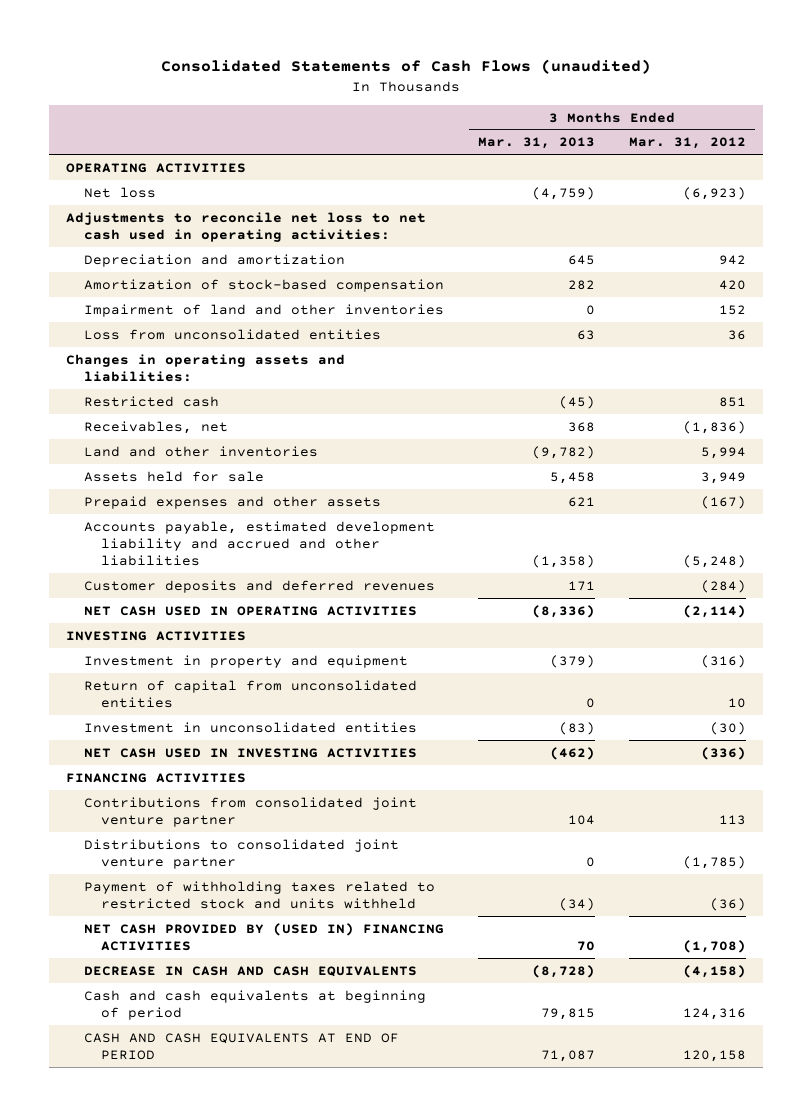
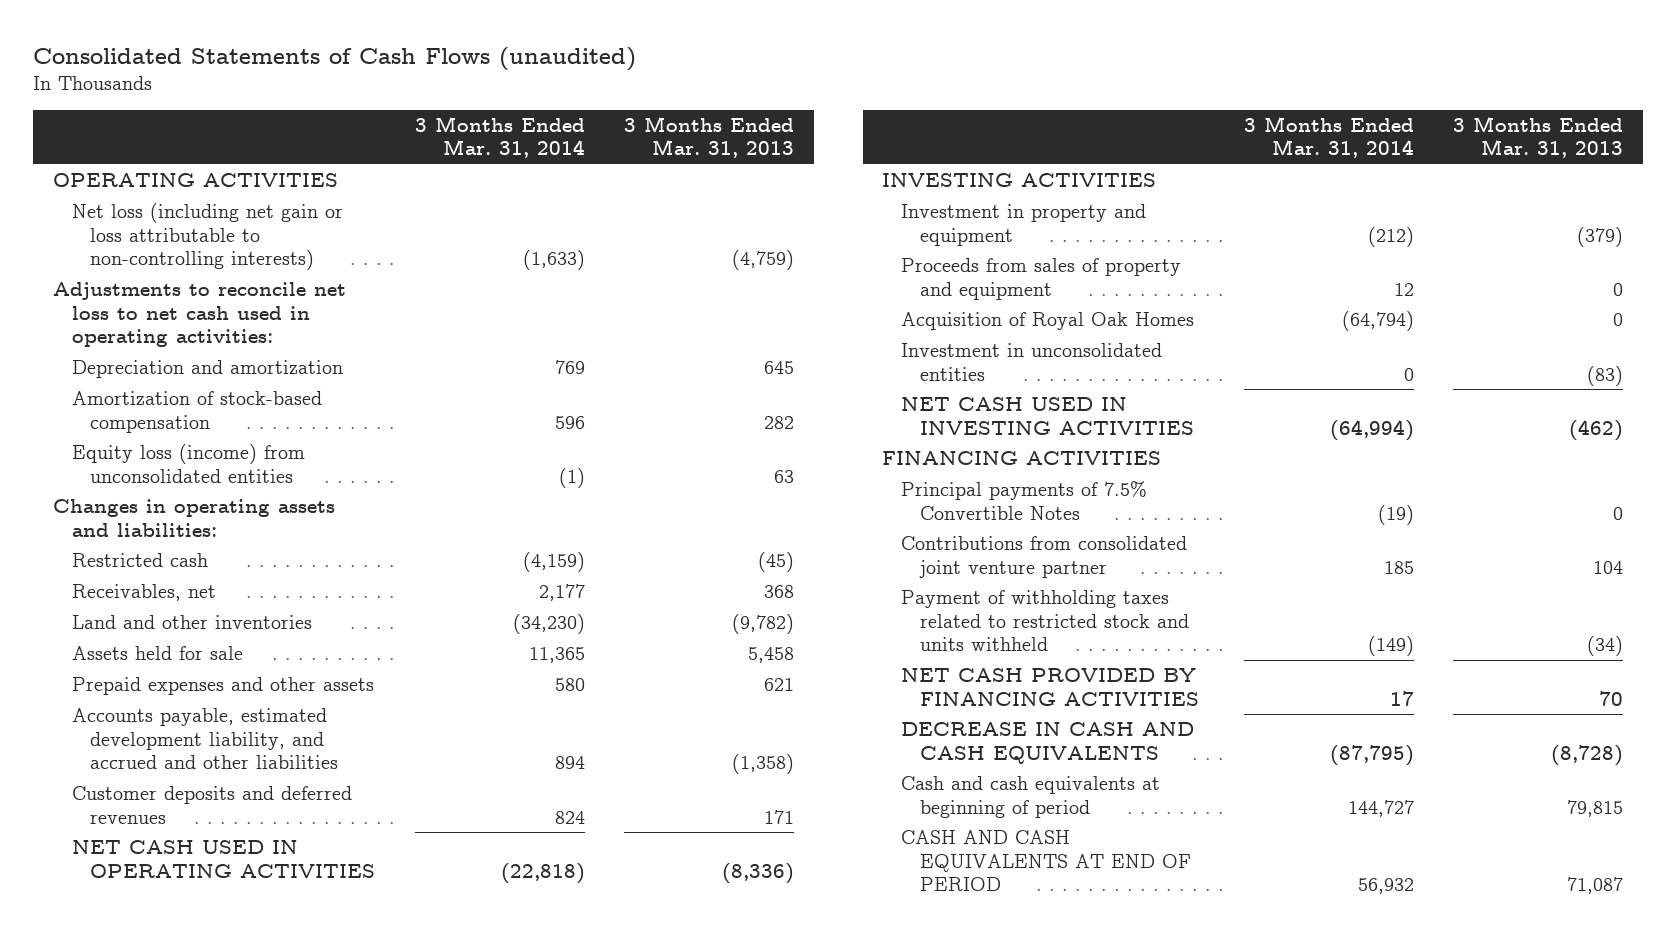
[629,137,747,150] Mar. 31, 2012 -> none
none -> [414,115,585,159] 3 Months Ended Mar. 31, 2014
[83,186,156,198] Net loss -> [71,203,343,271] Net loss (including net gain or loss attributable to non-controlling interests)
[83,303,444,317] Impairment of land and other inventories -> none
[83,328,381,340] Loss from unconsolidated entities -> [71,444,305,483] Equity loss (income) from unconsolidated entities
[83,520,435,567] Accounts payable, estimated development liability and accrued and other liabilities -> [71,708,339,770] Accounts payable, estimated development liability, and accrued and other liabilities
[83,679,417,708] Return of capital from unconsolidated entities -> none
none -> [900,258,1181,300] Proceeds from sales of property and equipment
none -> [900,312,1194,331] Acquisition of Royal Oak Homes
none -> [900,481,1147,520] Principal payments of 7.5% Convertible Notes
[83,838,399,869] Distributions to consolidated joint venture partner -> none
[83,922,444,951] NET CASH PROVIDED BY (USED IN) FINANCING ACTIVITIES -> [900,668,1199,706] NET CASH PROVIDED BY FINANCING ACTIVITIES

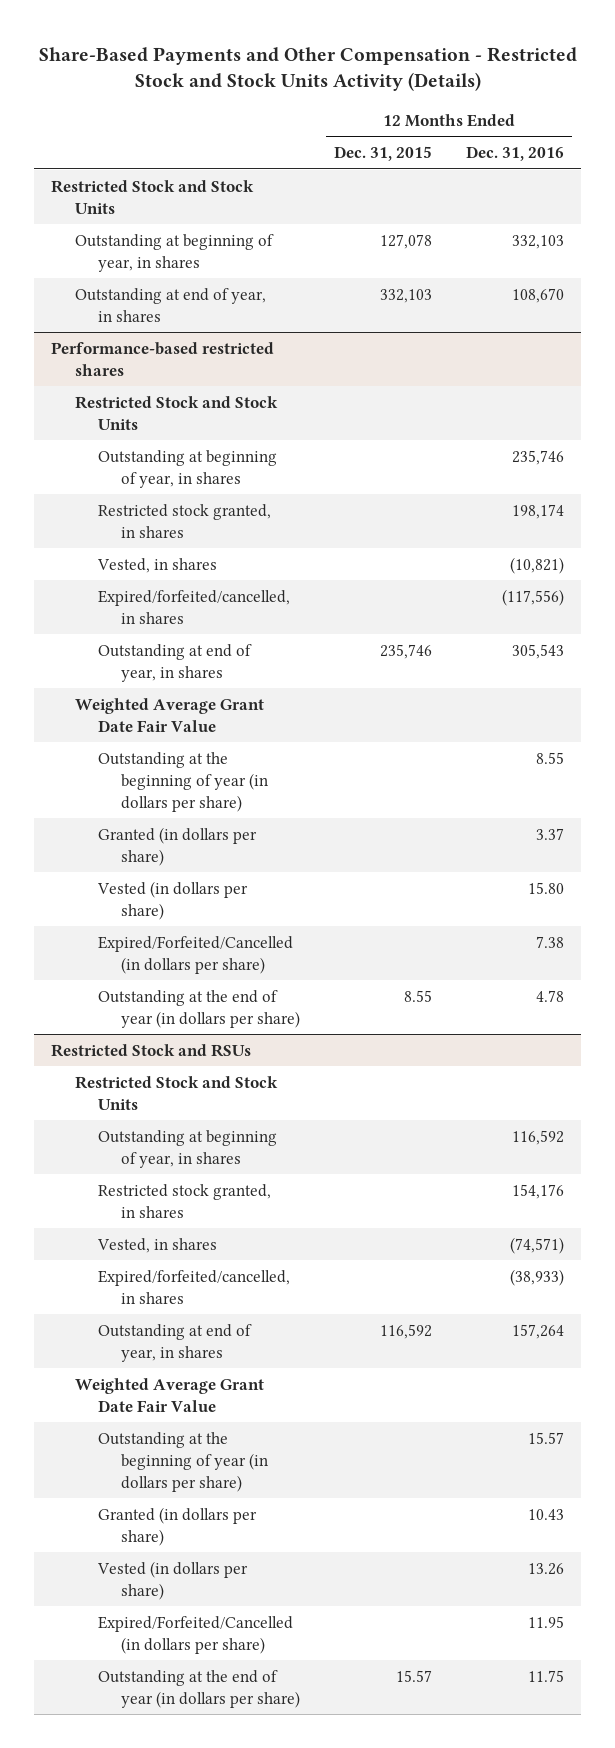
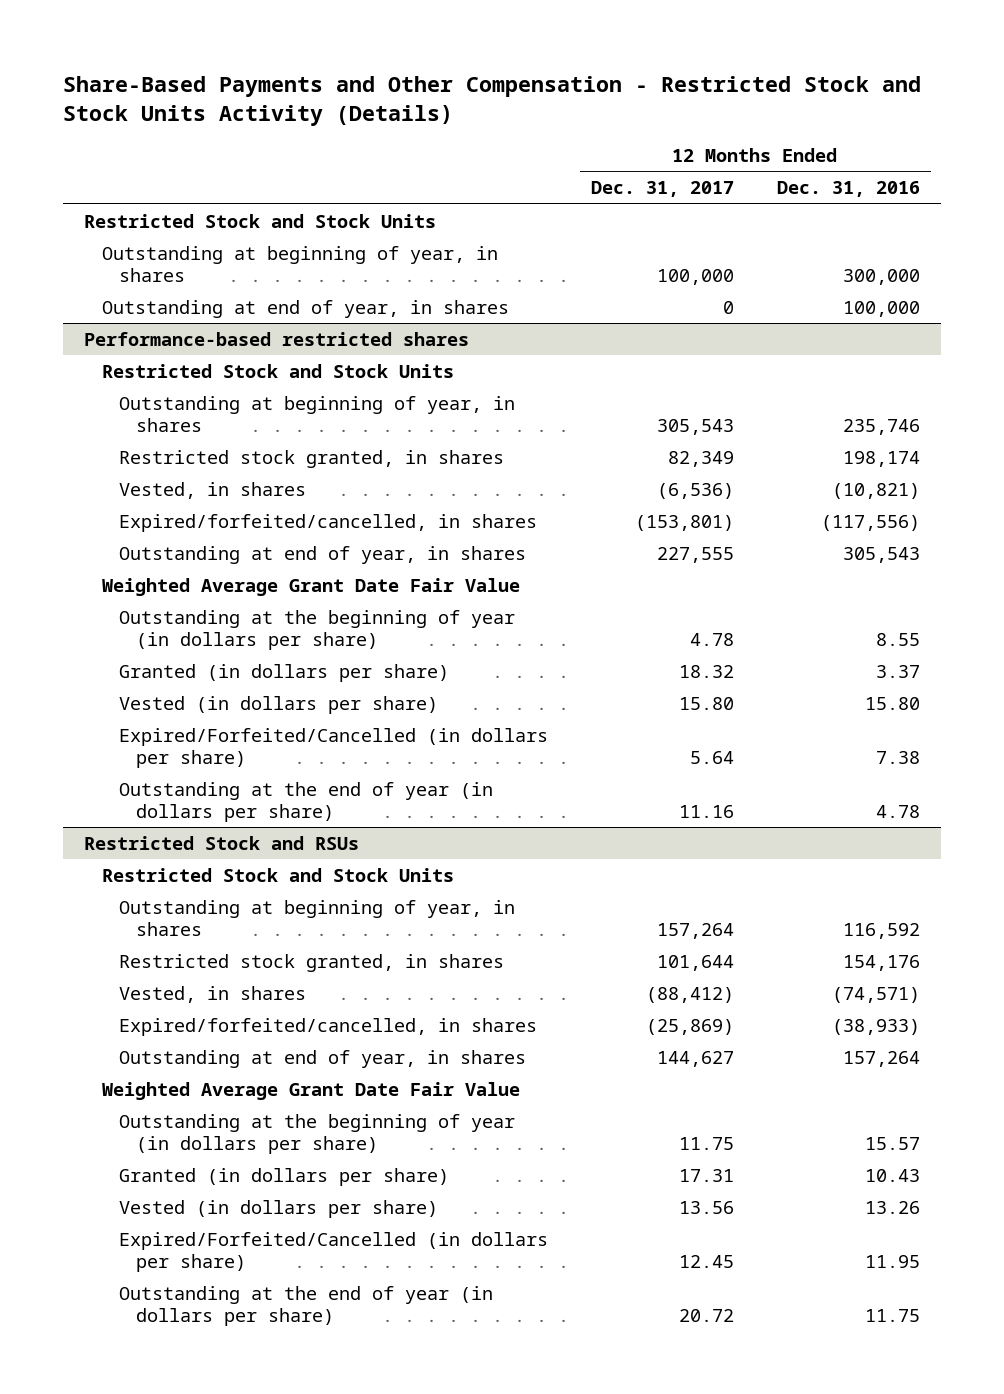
[334,146,433,162] Dec. 31, 2015 -> none
none -> [590,181,734,198] Dec. 31, 2017
[511,234,564,249] 332,103 -> [842,268,920,285] 300,000
[511,287,564,303] 108,670 -> [842,300,920,317] 100,000

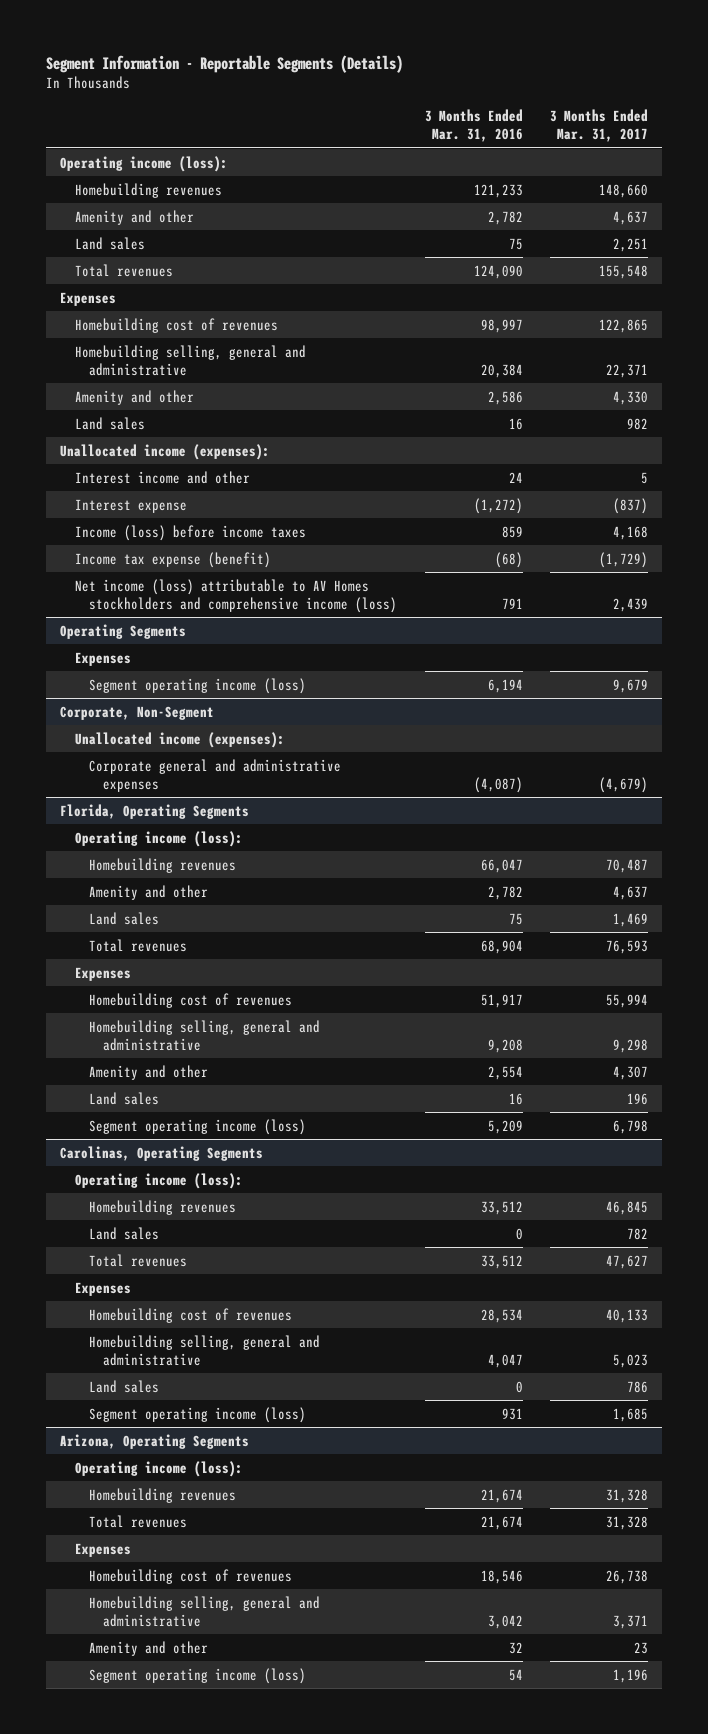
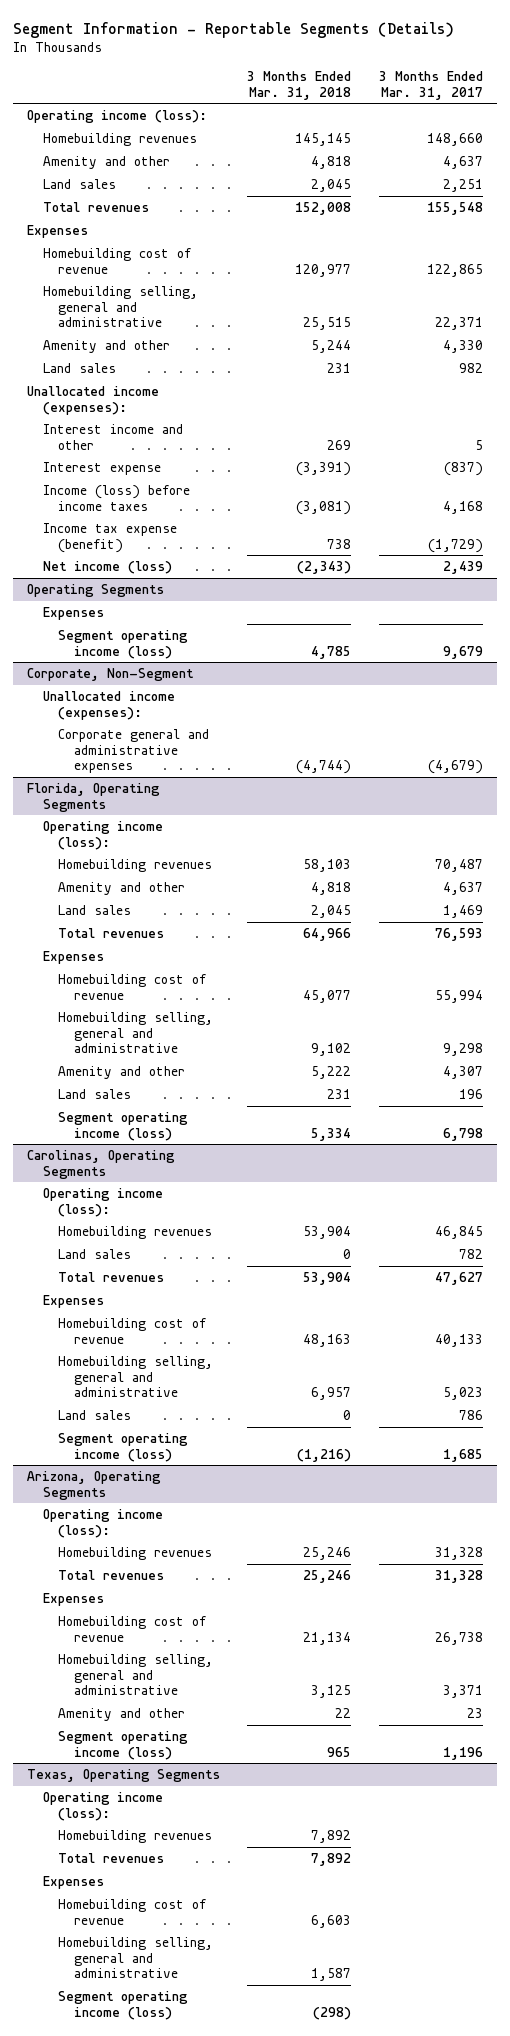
[424,108,523,143] 3 Months Ended Mar. 31, 2016 -> none
none -> [247,70,352,100] 3 Months Ended Mar. 31, 2018
[74,317,278,333] Homebuilding cost of revenues -> [42,247,191,274] Homebuilding cost of revenue
[74,578,397,613] Net income (loss) attributable to AV Homes stockholders and comprehensive income (loss) -> [42,560,172,574] Net income (loss)
[88,992,292,1008] Homebuilding cost of revenues -> [58,973,207,1000] Homebuilding cost of revenue
[88,1307,292,1323] Homebuilding cost of revenues -> [58,1317,207,1344] Homebuilding cost of revenue
[88,1568,292,1584] Homebuilding cost of revenues -> [58,1615,207,1642] Homebuilding cost of revenue
none -> [26,1768,220,1782] Texas, Operating Segments
none -> [42,1791,163,1821] Operating income (loss):
none -> [58,1829,213,1843] Homebuilding revenues
none -> [58,1852,165,1863] Total revenues
none -> [42,1875,104,1889] Expenses
none -> [58,1898,207,1925] Homebuilding cost of revenue
none -> [58,1936,214,1979] Homebuilding selling, general and administrative
none -> [58,1990,189,2020] Segment operating income (loss)

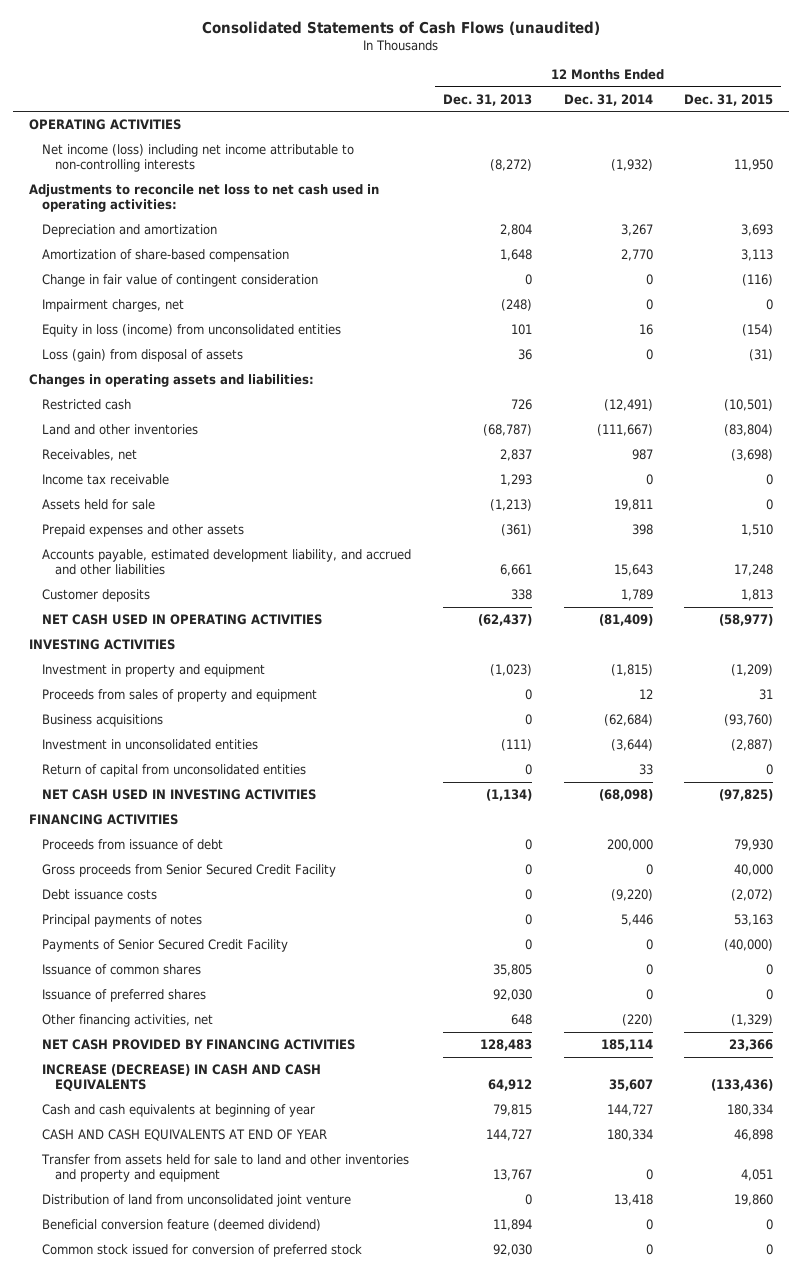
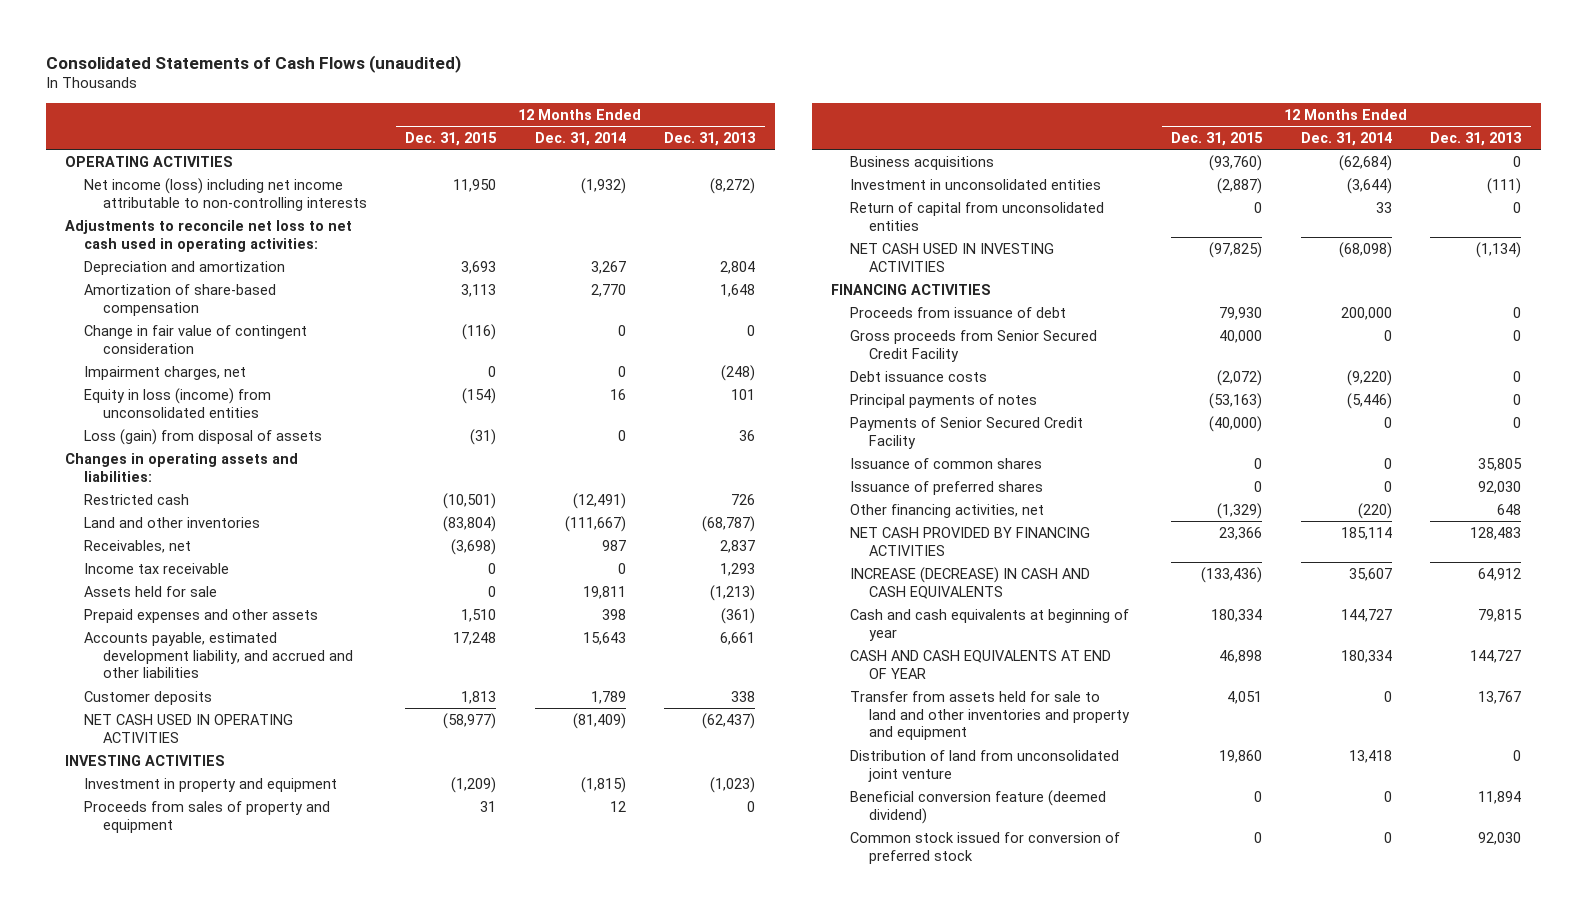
[620,913,653,926] 5,446 -> [1346,392,1392,409] (5,446)
[734,913,774,926] 53,163 -> [1209,392,1263,409] (53,163)

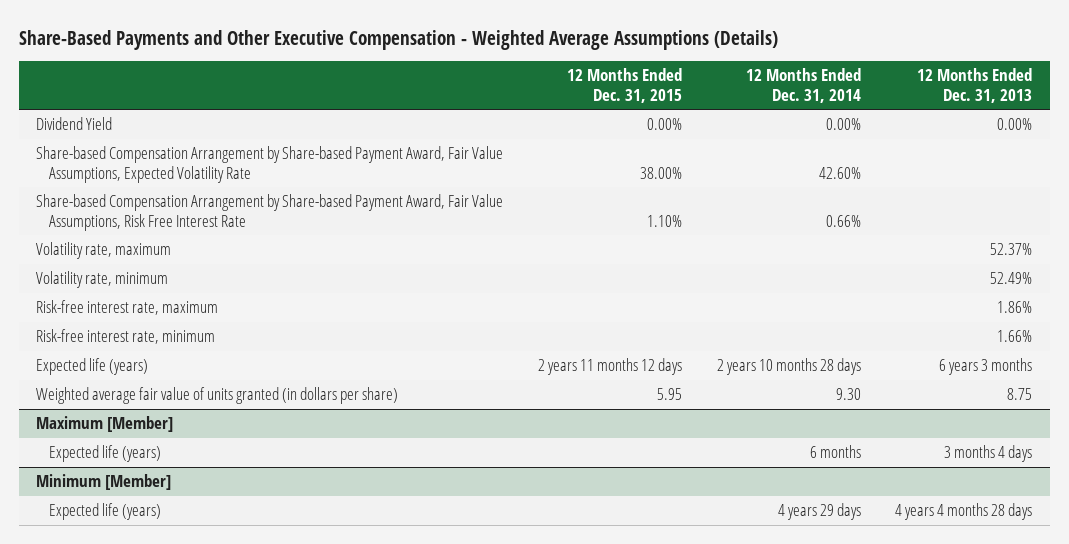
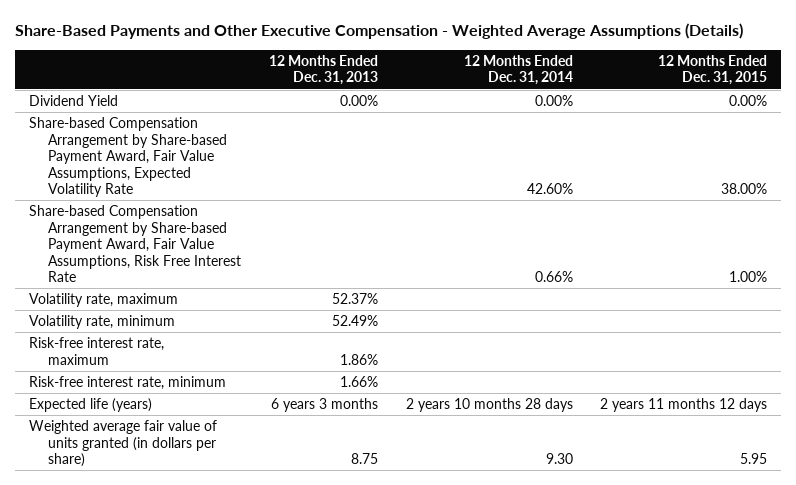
[647,214,683,227] 1.10% -> [729,270,768,282] 1.00%
[36,416,174,433] Maximum [Member] -> none
[49,445,162,463] Expected life (years) -> none
[36,474,172,491] Minimum [Member] -> none
[49,503,162,521] Expected life (years) -> none

